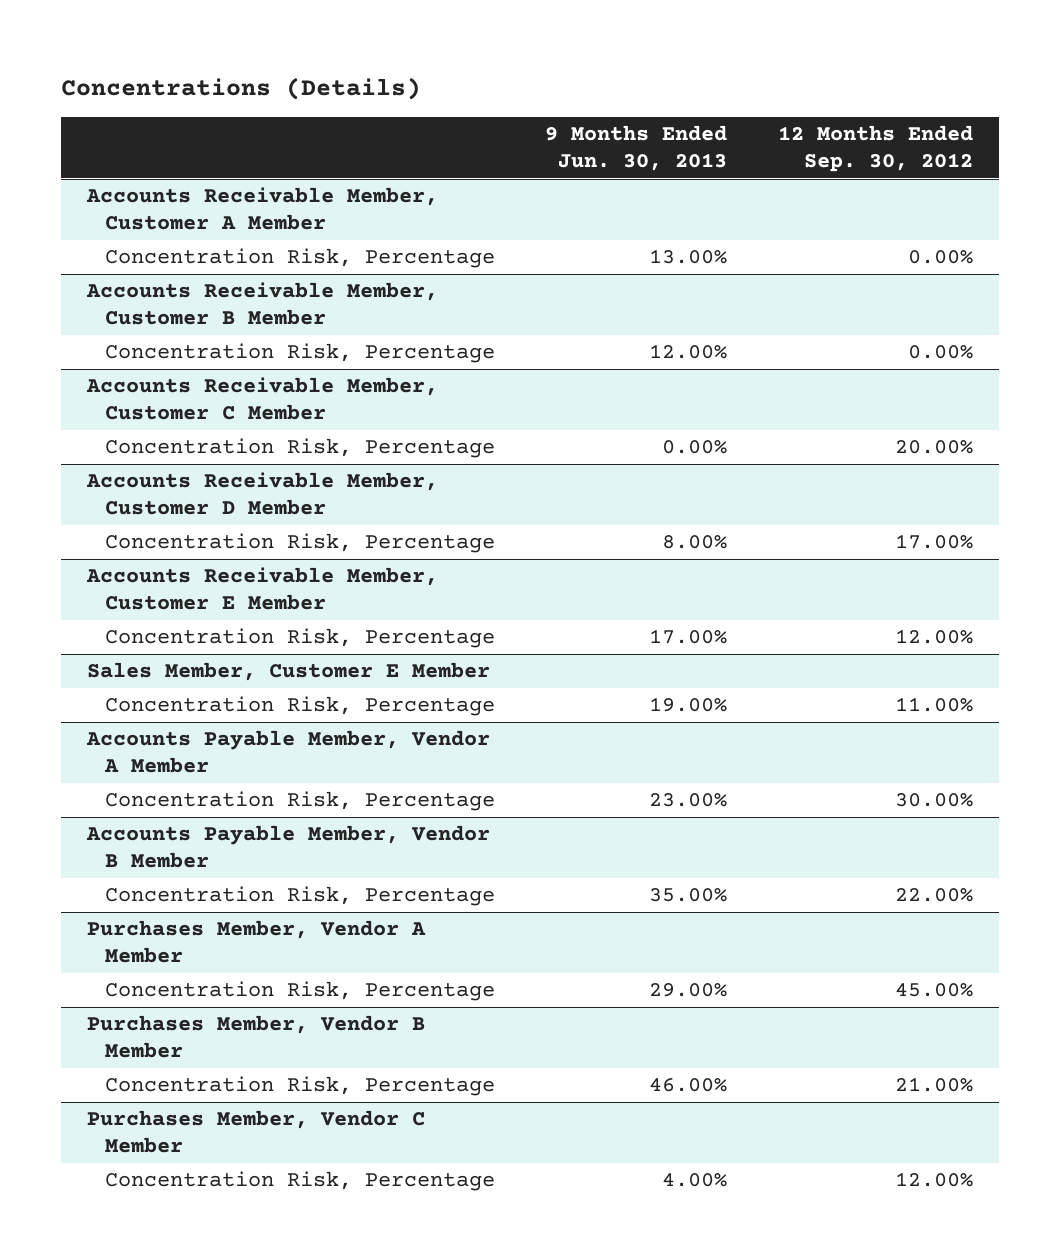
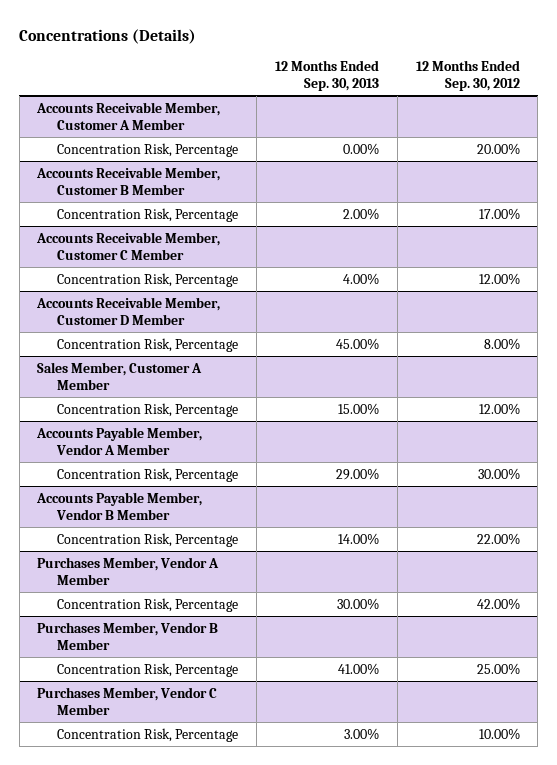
[545,125,728,172] 9 Months Ended Jun. 30, 2013 -> none
none -> [274,59,379,92] 12 Months Ended Sep. 30, 2013
[908,250,974,265] 0.00% -> [476,142,520,155] 20.00%
[908,345,974,360] 0.00% -> [478,207,520,220] 17.00%
[895,440,974,455] 20.00% -> [478,272,520,285] 12.00%
[85,567,438,611] Accounts Receivable Member, Customer E Member -> none
[895,534,974,550] 17.00% -> [483,337,520,350] 8.00%
none -> [37,361,203,390] Sales Member, Customer A Member
[86,662,490,682] Sales Member, Customer E Member -> none
[104,696,495,717] Concentration Risk, Percentage -> none
[895,983,974,998] 45.00% -> [476,597,520,610] 42.00%
[895,1077,974,1093] 21.00% -> [476,662,520,675] 25.00%
[895,1172,974,1188] 12.00% -> [478,727,520,740] 10.00%

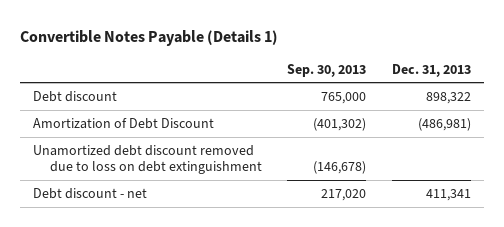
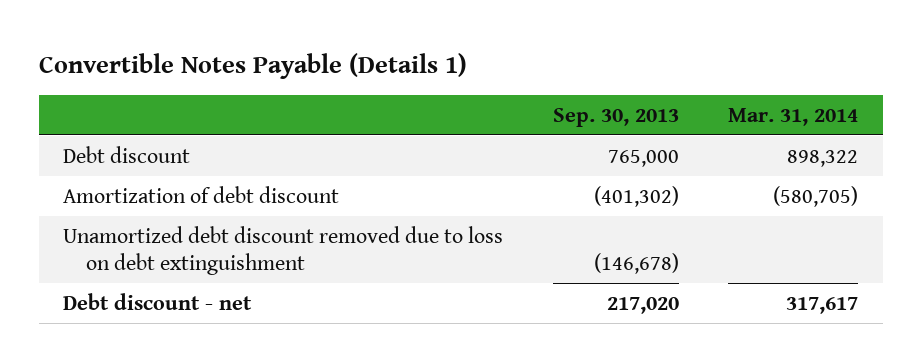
[391,63,471,77] Dec. 31, 2013 -> none
none -> [727,107,858,126] Mar. 31, 2014
[33,118,215,130] Amortization of Debt Discount -> [63,185,340,203] Amortization of debt discount

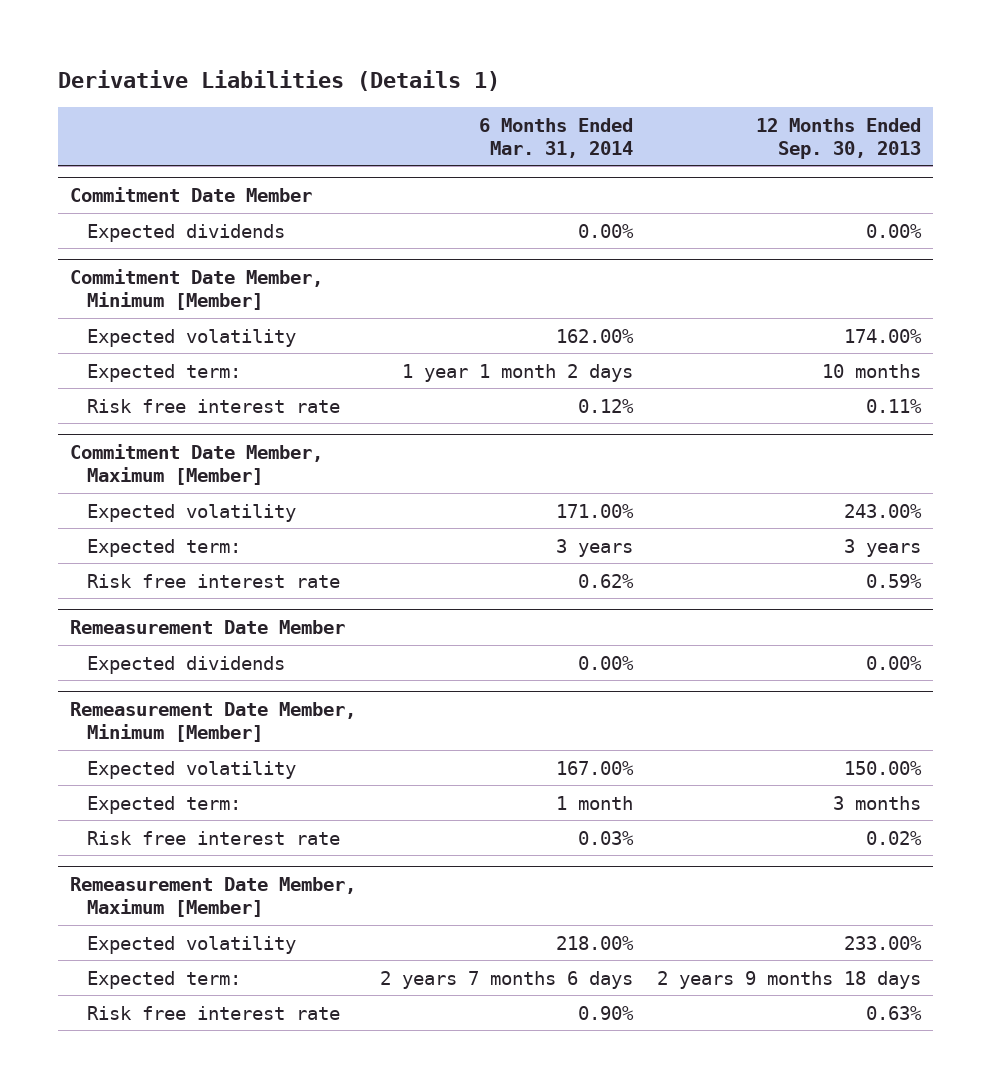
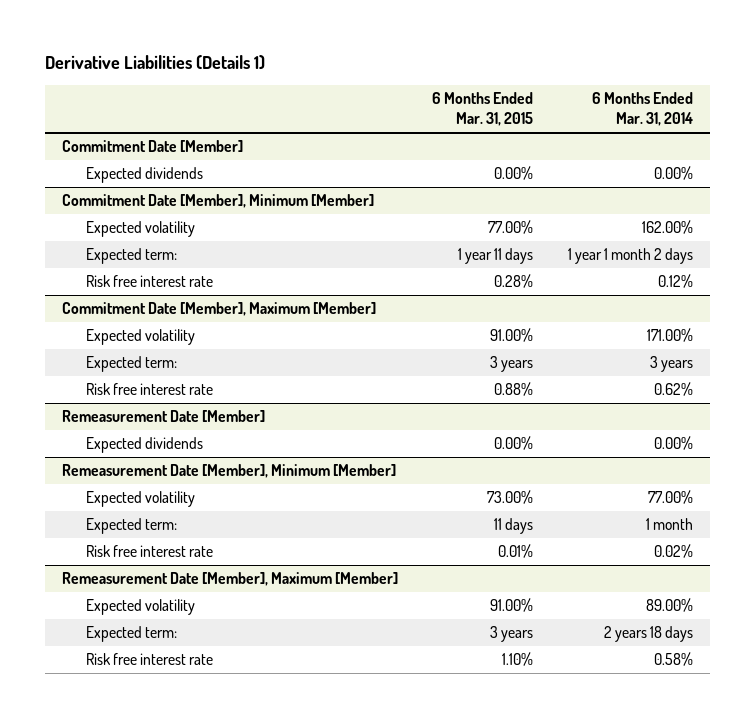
[756,117,922,159] 12 Months Ended Sep. 30, 2013 -> none
none -> [432,92,534,127] 6 Months Ended Mar. 31, 2015
[70,187,313,203] Commitment Date Member -> [62,140,244,153] Commitment Date [Member]
[70,269,324,311] Commitment Date Member, Minimum [Member] -> [62,194,375,209] Commitment Date [Member], Minimum [Member]
[70,444,324,486] Commitment Date Member, Maximum [Member] -> [62,302,377,317] Commitment Date [Member], Maximum [Member]
[70,620,346,635] Remeasurement Date Member -> [62,410,266,423] Remeasurement Date [Member]
[70,702,357,743] Remeasurement Date Member, Minimum [Member] -> [62,464,397,479] Remeasurement Date [Member], Minimum [Member]
[556,760,635,775] 167.00% -> [647,490,693,505] 77.00%
[578,830,635,845] 0.03% -> [653,544,693,559] 0.02%
[70,877,357,918] Remeasurement Date Member, Maximum [Member] -> [62,572,399,587] Remeasurement Date [Member], Maximum [Member]
[556,935,635,950] 218.00% -> [645,598,693,613] 89.00%
[380,970,634,989] 2 years 7 months 6 days -> [603,626,693,643] 2 years 18 days
[578,1005,635,1020] 0.90% -> [653,652,693,667] 0.58%

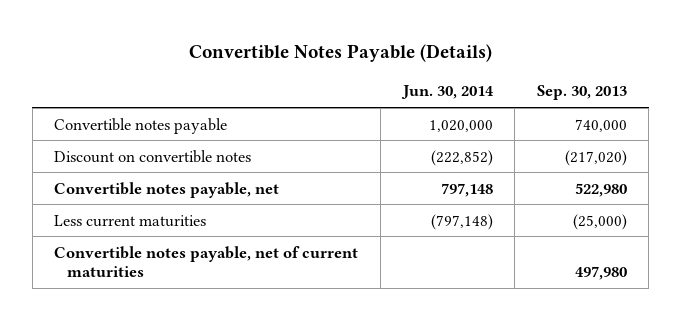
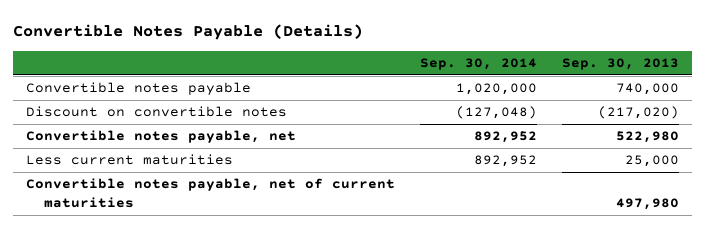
[400,85,494,100] Jun. 30, 2014 -> none
none -> [420,58,538,71] Sep. 30, 2014
[572,213,627,230] (25,000) -> [625,155,680,168] 25,000

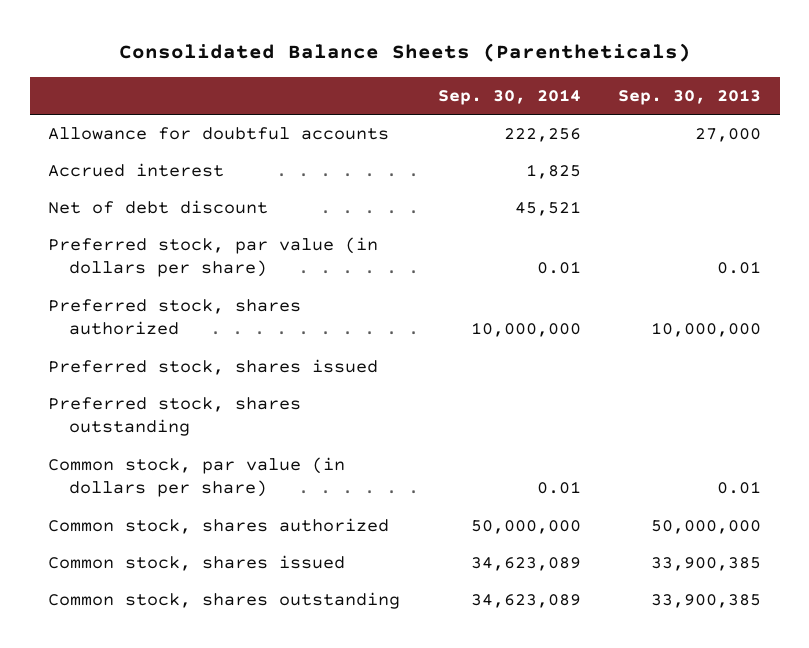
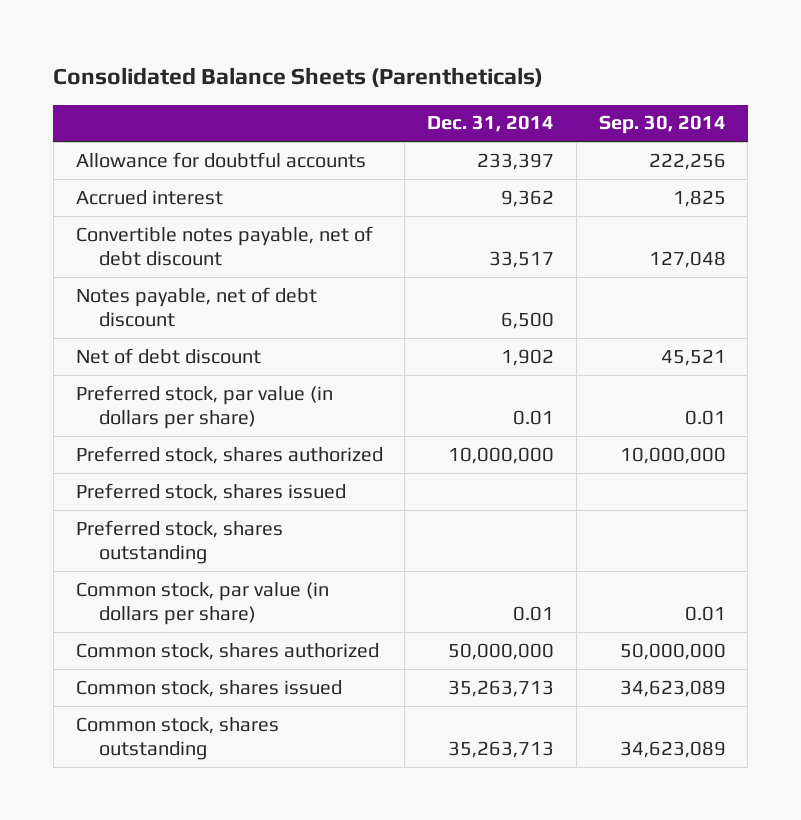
[617,89,761,106] Sep. 30, 2013 -> none
none -> [427,115,555,133] Dec. 31, 2014
none -> [75,225,373,267] Convertible notes payable, net of debt discount
none -> [75,286,317,328] Notes payable, net of debt discount

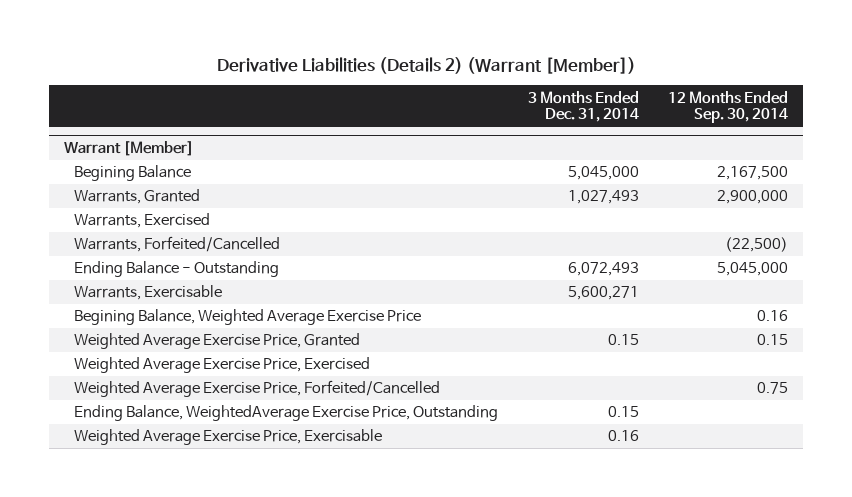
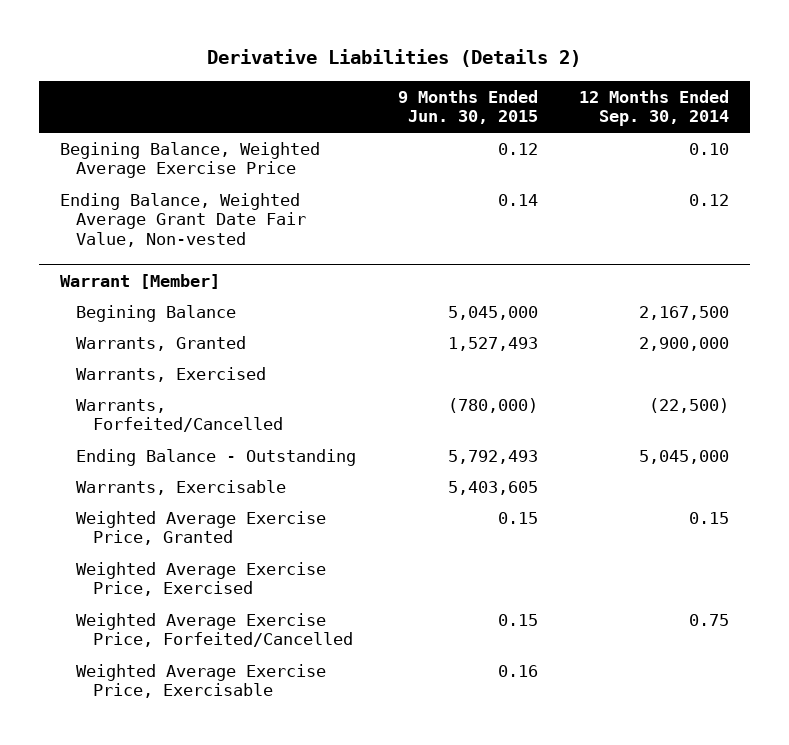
[216,57,636,75] Derivative Liabilities (Details 2) (Warrant [Member]) -> [207,49,582,68] Derivative Liabilities (Details 2)
[527,90,639,123] 3 Months Ended Dec. 31, 2014 -> none
none -> [397,89,538,125] 9 Months Ended Jun. 30, 2015
none -> [59,141,320,179] Begining Balance, Weighted Average Exercise Price
none -> [59,192,307,248] Ending Balance, Weighted Average Grant Date Fair Value, Non-vested
[74,309,422,326] Begining Balance, Weighted Average Exercise Price -> none
[74,405,499,422] Ending Balance, WeightedAverage Exercise Price, Outstanding -> none

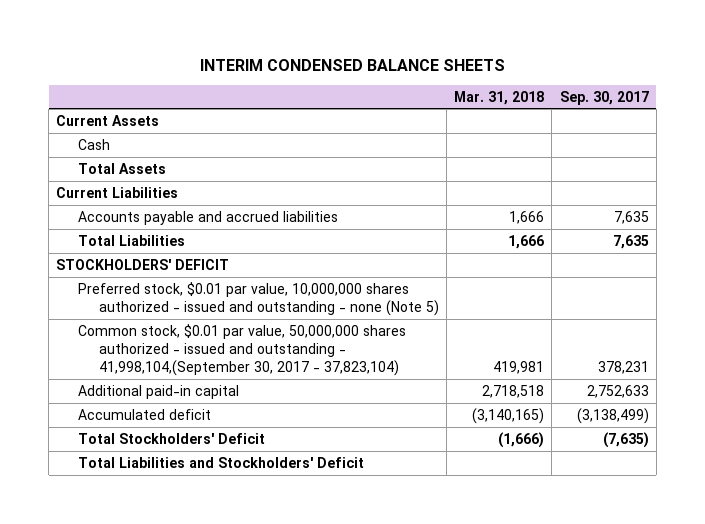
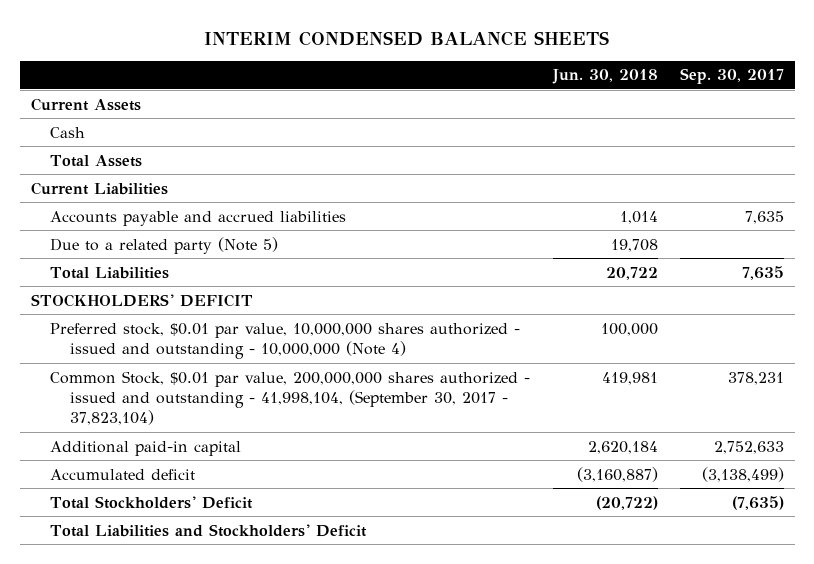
[454,90,545,105] Mar. 31, 2018 -> none
none -> [551,69,658,85] Jun. 30, 2018
none -> [50,236,279,254] Due to a related party (Note 5)
[77,281,439,316] Preferred stock, $0.01 par value, 10,000,000 shares authorized - issued and outstanding - none (Note 5) -> [50,322,521,360] Preferred stock, $0.01 par value, 10,000,000 shares authorized - issued and outstanding - 10,000,000 (Note 4)
[77,323,406,376] Common stock, $0.01 par value, 50,000,000 shares authorized - issued and outstanding - 41,998,104,(September 30, 2017 - 37,823,104) -> [50,370,531,426] Common Stock, $0.01 par value, 200,000,000 shares authorized - issued and outstanding - 41,998,104, (September 30, 2017 - 37,823,104)

